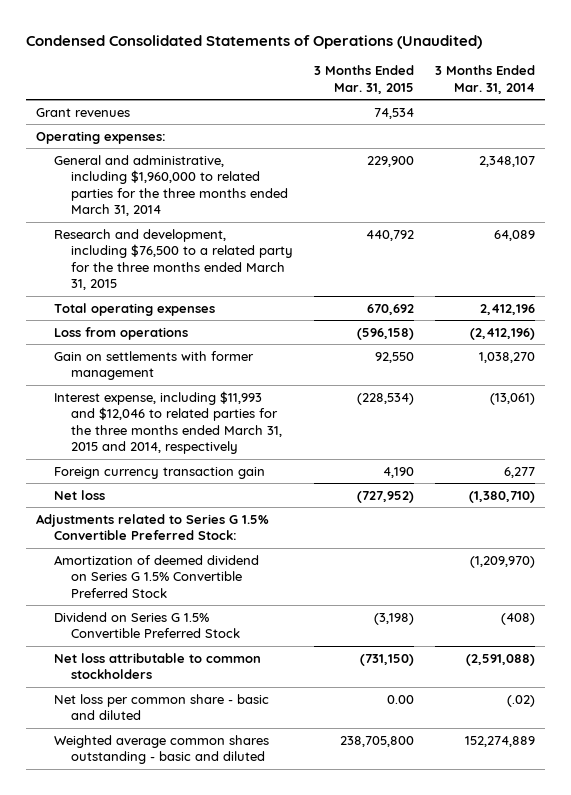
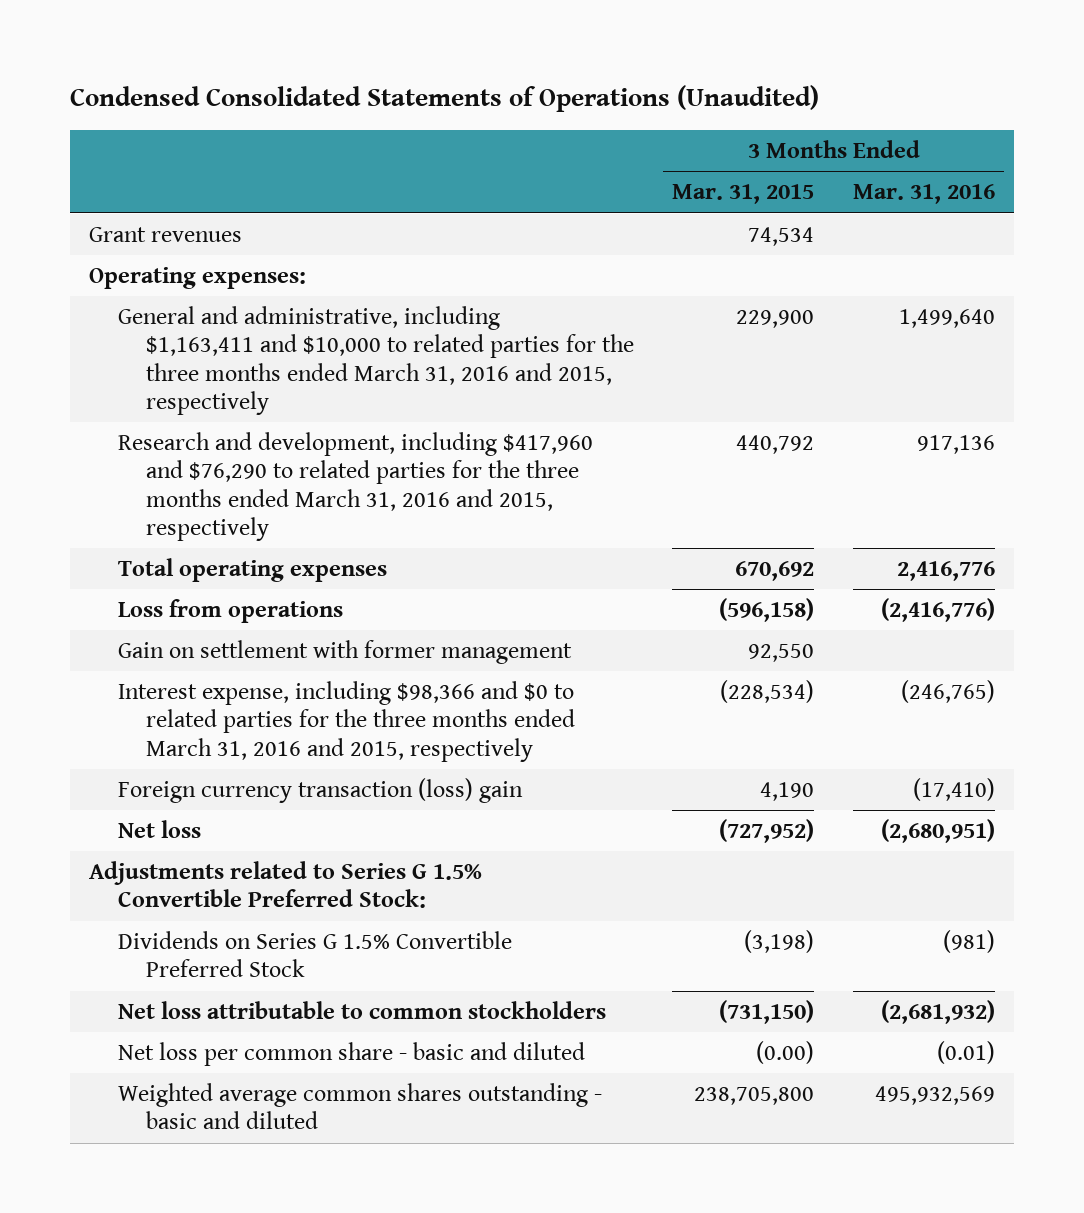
[434,65,535,94] 3 Months Ended Mar. 31, 2014 -> none
none -> [852,184,995,205] Mar. 31, 2016
[53,154,289,217] General and administrative, including $1,960,000 to related parties for the three months ended March 31, 2014 -> [117,305,634,415] General and administrative, including $1,163,411 and $10,000 to related parties for the three months ended March 31, 2016 and 2015, respectively
[53,228,294,291] Research and development, including $76,500 to a related party for the three months ended March 31, 2015 -> [117,431,593,541] Research and development, including $417,960 and $76,290 to related parties for the three months ended March 31, 2016 and 2015, respectively
[53,350,254,381] Gain on settlements with former management -> [117,639,572,664] Gain on settlement with former management
[53,390,283,455] Interest expense, including $11,993 and $12,046 to related parties for the three months ended March 31, 2015 and 2014, respectively -> [117,680,575,762] Interest expense, including $98,366 and $0 to related parties for the three months ended March 31, 2016 and 2015, respectively
[53,466,265,479] Foreign currency transaction gain -> [117,777,523,803] Foreign currency transaction (loss) gain
[53,554,259,598] Amortization of deemed dividend on Series G 1.5% Convertible Preferred Stock -> none
[53,611,241,639] Dividend on Series G 1.5% Convertible Preferred Stock -> [117,930,512,978] Dividends on Series G 1.5% Convertible Preferred Stock
[387,694,415,704] 0.00 -> [756,1040,815,1064] (0.00)

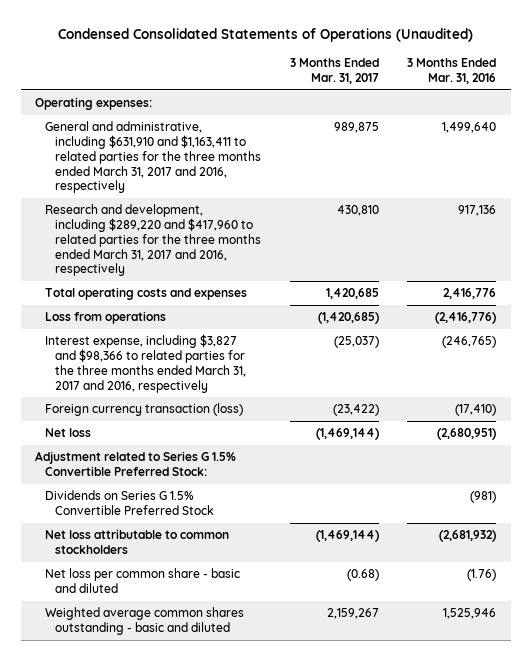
[672,184,815,205] Mar. 31, 2015 -> none
none -> [289,58,379,85] 3 Months Ended Mar. 31, 2017
[89,226,243,242] Grant revenues -> none
[117,305,634,415] General and administrative, including $1,163,411 and $10,000 to related parties for the three months ended March 31, 2016 and 2015, respectively -> [45,121,262,194] General and administrative, including $631,910 and $1,163,411 to related parties for the three months ended March 31, 2017 and 2016, respectively
[117,431,593,541] Research and development, including $417,960 and $76,290 to related parties for the three months ended March 31, 2016 and 2015, respectively -> [45,204,262,277] Research and development, including $289,220 and $417,960 to related parties for the three months ended March 31, 2017 and 2016, respectively
[117,557,387,582] Total operating expenses -> [45,287,248,301] Total operating costs and expenses
[117,639,572,664] Gain on settlement with former management -> none
[117,680,575,762] Interest expense, including $98,366 and $0 to related parties for the three months ended March 31, 2016 and 2015, respectively -> [45,334,247,393] Interest expense, including $3,827 and $98,366 to related parties for the three months ended March 31, 2017 and 2016, respectively
[117,777,523,803] Foreign currency transaction (loss) gain -> [45,403,244,417] Foreign currency transaction (loss)
[89,860,483,909] Adjustments related to Series G 1.5% Convertible Preferred Stock: -> [34,451,236,476] Adjustment related to Series G 1.5% Convertible Preferred Stock:
[936,1040,995,1064] (0.01) -> [467,569,497,582] (1.76)
[874,1085,995,1105] 495,932,569 -> [443,608,497,620] 1,525,946

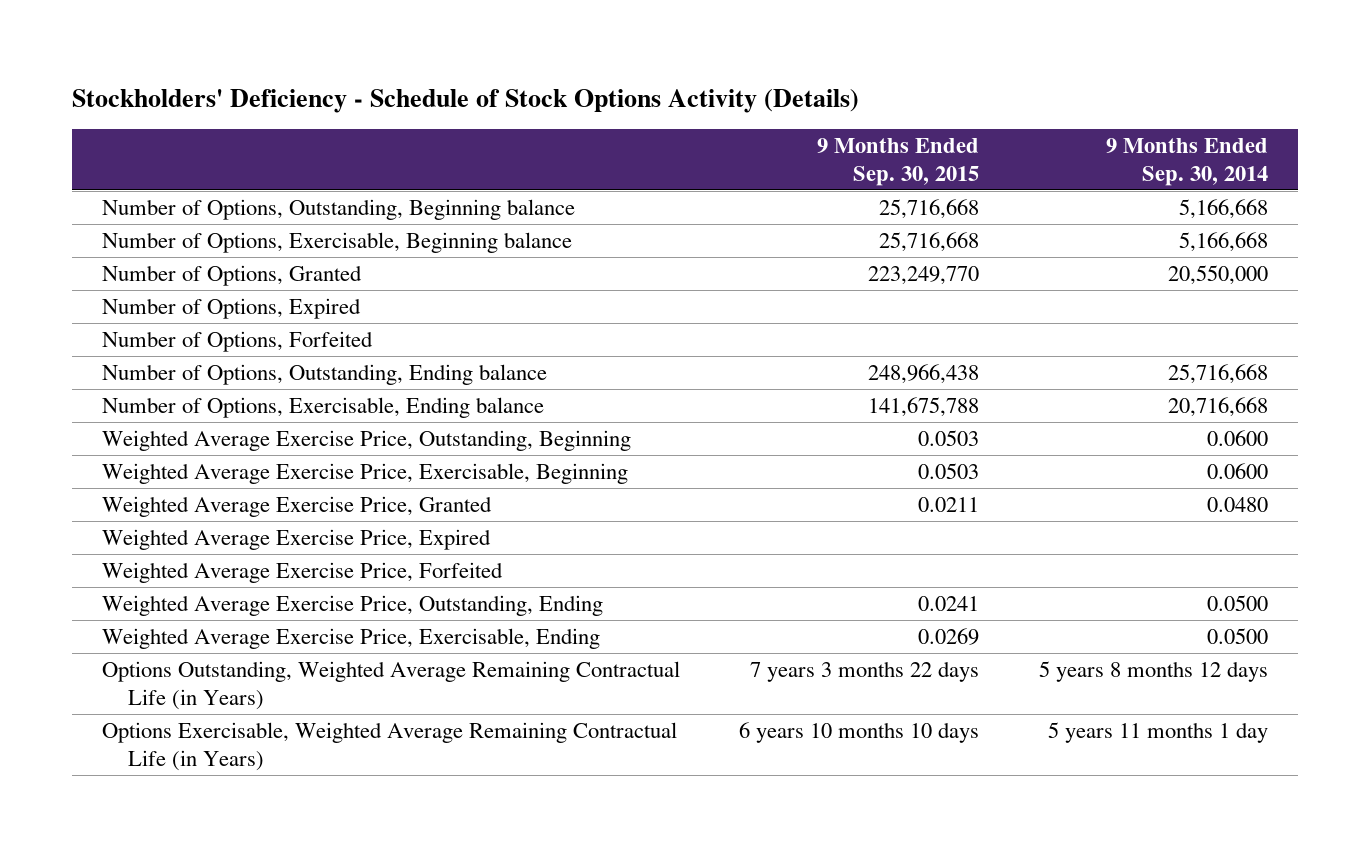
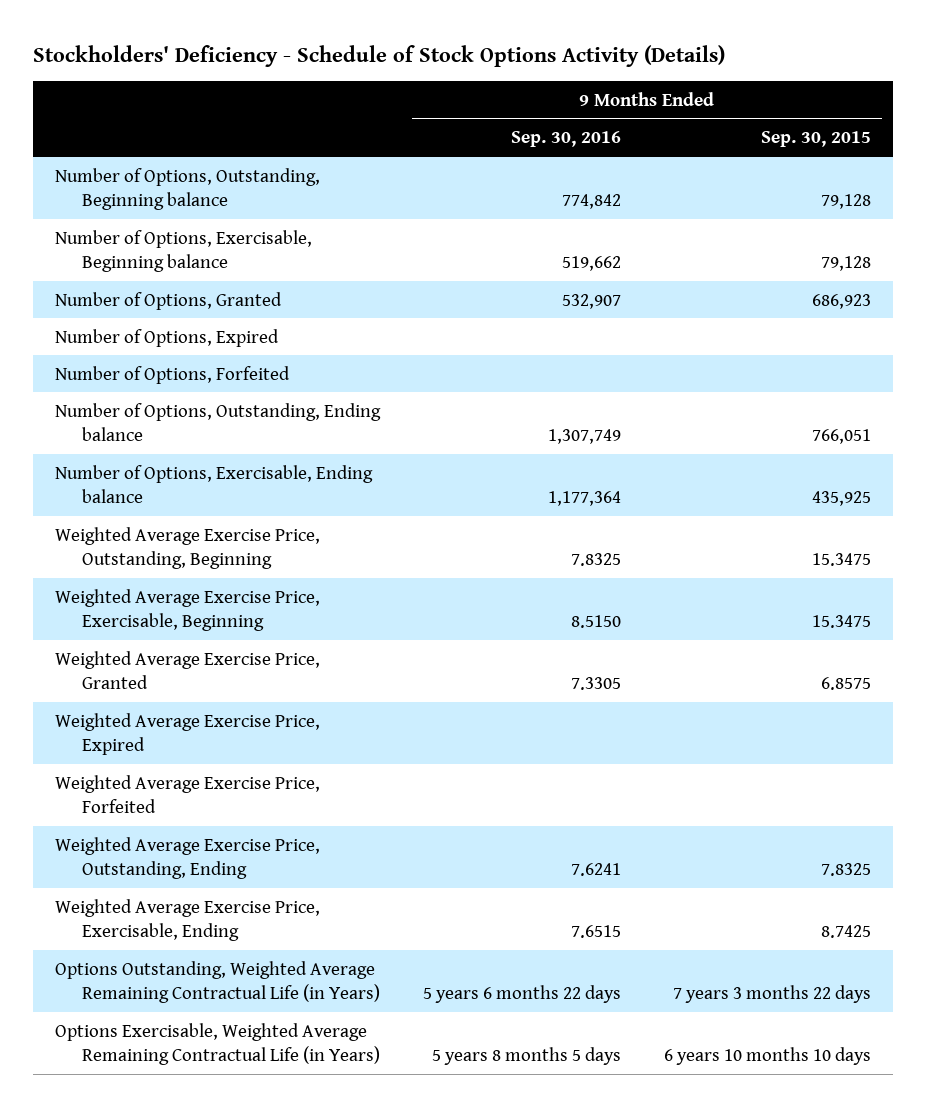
[1106,138,1269,186] 9 Months Ended Sep. 30, 2014 -> none
none -> [511,131,622,148] Sep. 30, 2016
[879,198,980,219] 25,716,668 -> [821,193,872,209] 79,128
[879,231,980,252] 25,716,668 -> [821,255,872,271] 79,128
[868,265,980,285] 223,249,770 -> [812,293,872,309] 686,923
[868,363,980,384] 248,966,438 -> [812,428,872,444] 766,051
[868,396,980,417] 141,675,788 -> [812,490,872,506] 435,925
[918,429,980,446] 0.0503 -> [812,552,872,566] 15.3475
[918,462,980,479] 0.0503 -> [812,614,872,628] 15.3475
[918,496,980,512] 0.0211 -> [821,676,872,690] 6.8575
[918,595,980,611] 0.0241 -> [821,862,872,876] 7.8325
[918,627,980,645] 0.0269 -> [821,924,872,938] 8.7425

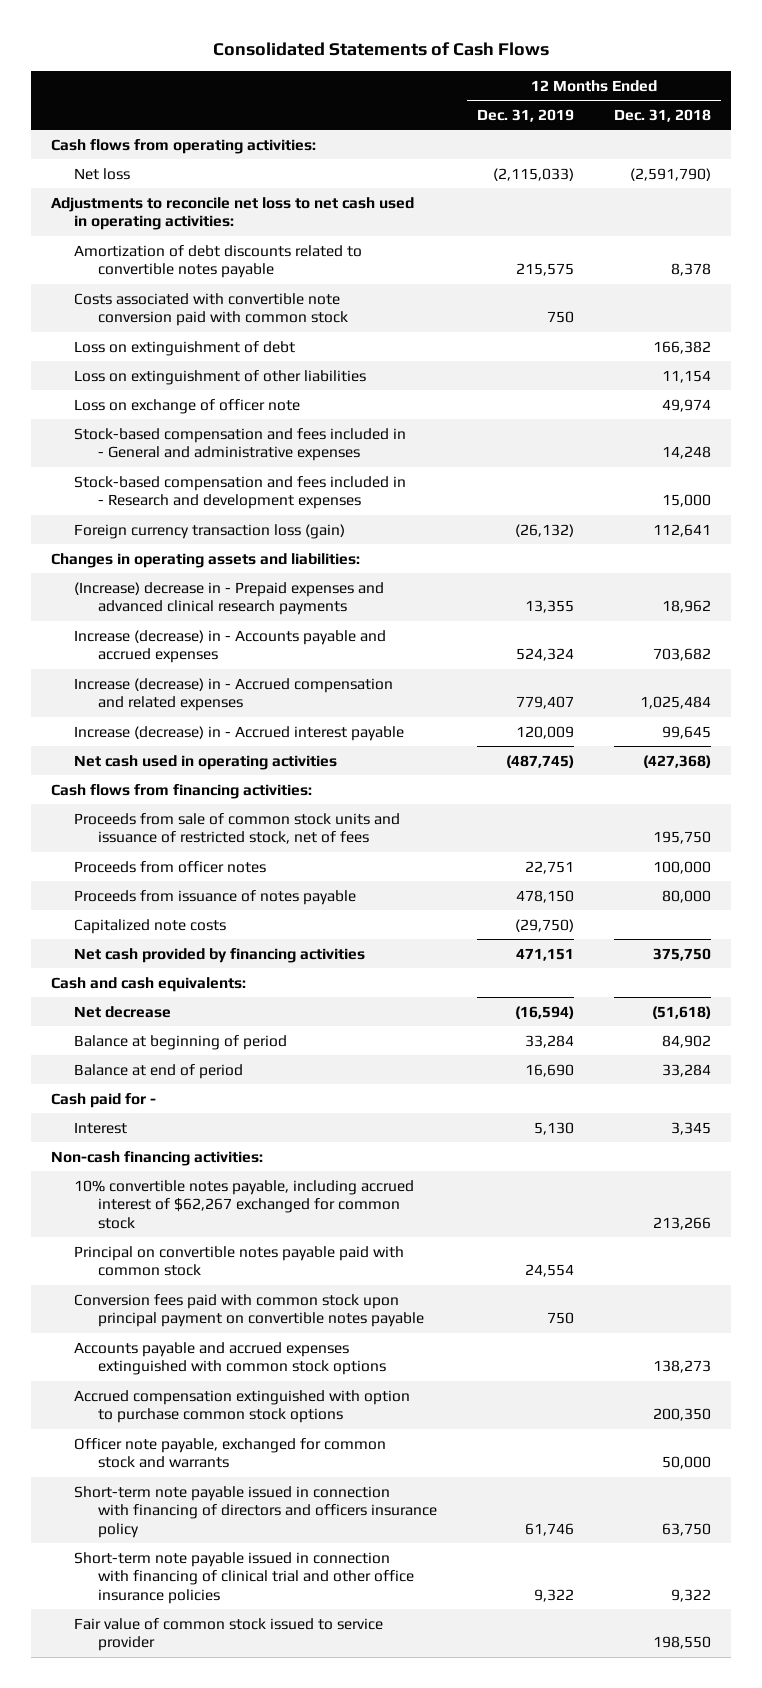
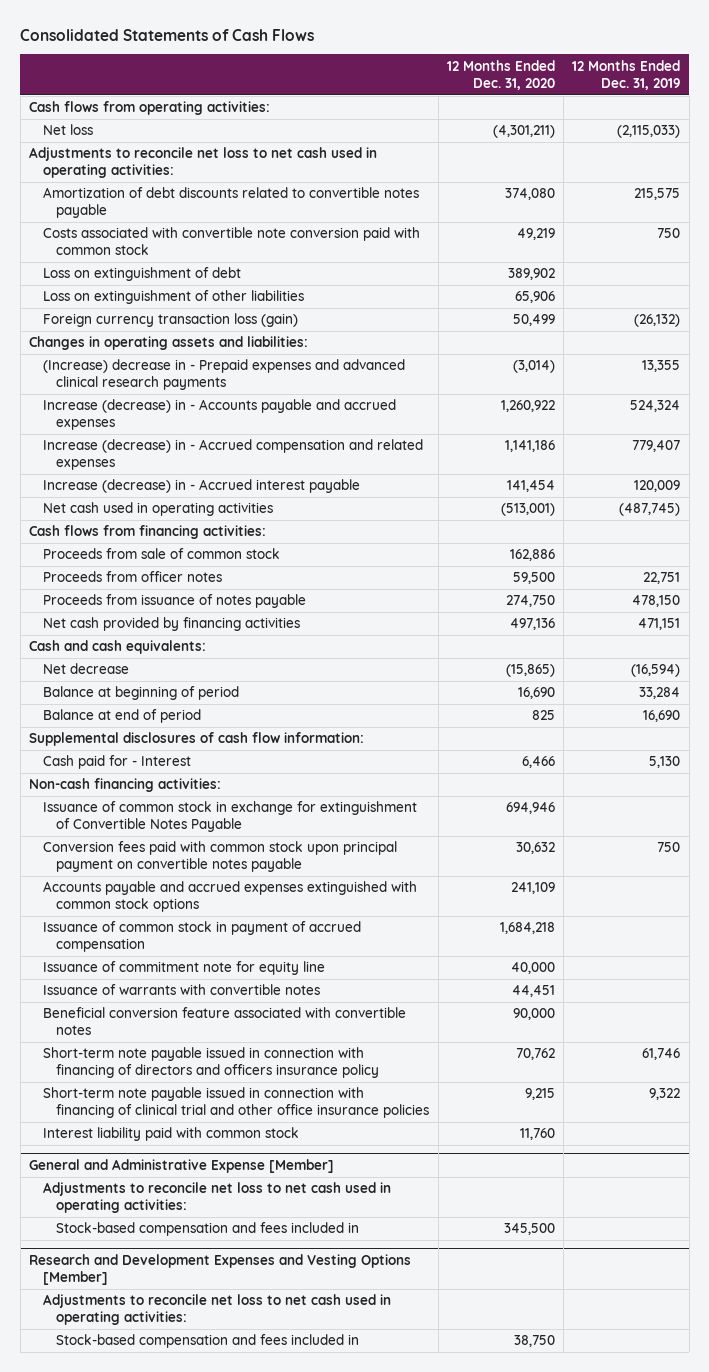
[613,108,711,122] Dec. 31, 2018 -> none
none -> [446,59,555,90] 12 Months Ended Dec. 31, 2020
[74,398,301,414] Loss on exchange of officer note -> none
[74,427,407,462] Stock-based compensation and fees included in - General and administrative expenses -> none
[74,475,407,510] Stock-based compensation and fees included in - Research and development expenses -> none
[74,812,401,845] Proceeds from sale of common stock units and issuance of restricted stock, net of fees -> [42,548,280,560] Proceeds from sale of common stock
[74,918,227,934] Capitalized note costs -> none
[51,1092,157,1108] Cash paid for - -> none
none -> [28,732,364,747] Supplemental disclosures of cash flow information:
[74,1121,128,1134] Interest -> [42,755,191,770] Cash paid for - Interest
[74,1179,415,1229] 10% convertible notes payable, including accrued interest of $62,267 exchanged for common stock -> none
[74,1245,405,1277] Principal on convertible notes payable paid with common stock -> none
none -> [42,801,417,833] Issuance of common stock in exchange for extinguishment of Convertible Notes Payable
[74,1389,411,1424] Accrued compensation extinguished with option to purchase common stock options -> none
[74,1437,387,1469] Officer note payable, exchanged for common stock and warrants -> none
none -> [42,921,361,953] Issuance of common stock in payment of accrued compensation
none -> [42,961,325,976] Issuance of commitment note for equity line
none -> [42,984,320,996] Issuance of warrants with convertible notes
none -> [42,1007,406,1036] Beneficial conversion feature associated with convertible notes
[74,1617,384,1652] Fair value of common stock issued to service provider -> none
none -> [42,1127,299,1142] Interest liability paid with common stock
none -> [28,1158,334,1173] General and Administrative Expense [Member]
none -> [42,1182,391,1214] Adjustments to reconcile net loss to net cash used in operating activities:
none -> [56,1222,360,1237] Stock-based compensation and fees included in
none -> [28,1253,411,1285] Research and Development Expenses and Vesting Options [Member]
none -> [42,1294,391,1326] Adjustments to reconcile net loss to net cash used in operating activities:
none -> [56,1334,360,1349] Stock-based compensation and fees included in

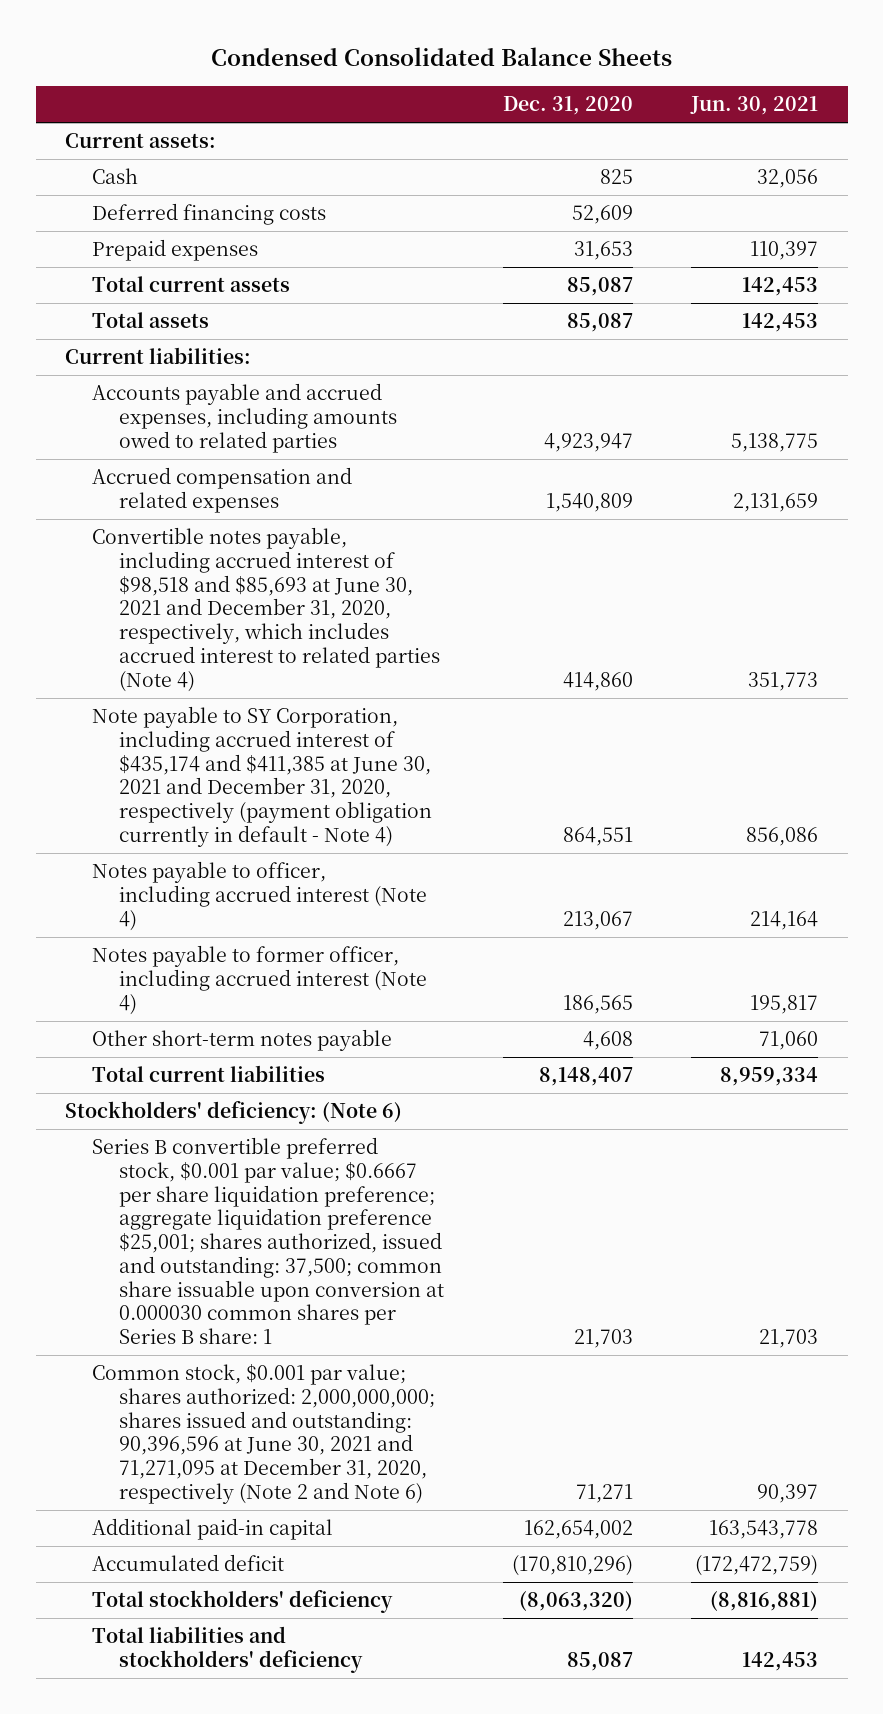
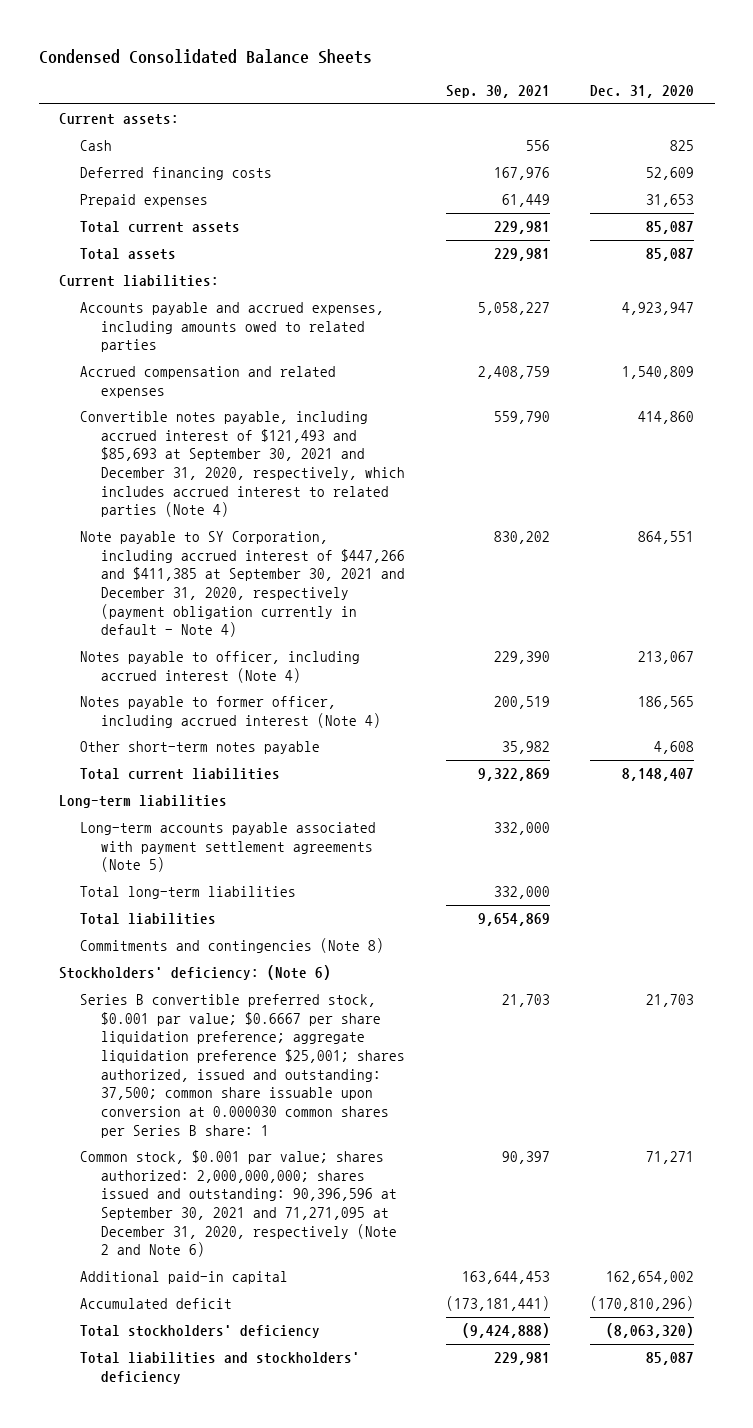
[690,96,819,116] Jun. 30, 2021 -> none
none -> [445,85,550,99] Sep. 30, 2021
[91,527,440,692] Convertible notes payable, including accrued interest of $98,518 and $85,693 at June 30, 2021 and December 31, 2020, respectively, which includes accrued interest to related parties (Note 4) -> [79,411,405,518] Convertible notes payable, including accrued interest of $121,493 and $85,693 at September 30, 2021 and December 31, 2020, respectively, which includes accrued interest to related parties (Note 4)
[91,706,432,847] Note payable to SY Corporation, including accrued interest of $435,174 and $411,385 at June 30, 2021 and December 31, 2020, respectively (payment obligation currently in default - Note 4) -> [79,531,405,638] Note payable to SY Corporation, including accrued interest of $447,266 and $411,385 at September 30, 2021 and December 31, 2020, respectively (payment obligation currently in default - Note 4)
none -> [59,795,228,809] Long-term liabilities
none -> [79,822,376,873] Long-term accounts payable associated with payment settlement agreements (Note 5)
none -> [79,886,296,900] Total long-term liabilities
none -> [79,913,216,926] Total liabilities
none -> [79,938,384,954] Commitments and contingencies (Note 8)
[91,1364,435,1504] Common stock, $0.001 par value; shares authorized: 2,000,000,000; shares issued and outstanding: 90,396,596 at June 30, 2021 and 71,271,095 at December 31, 2020, respectively (Note 2 and Note 6) -> [79,1150,397,1258] Common stock, $0.001 par value; shares authorized: 2,000,000,000; shares issued and outstanding: 90,396,596 at September 30, 2021 and 71,271,095 at December 31, 2020, respectively (Note 2 and Note 6)

